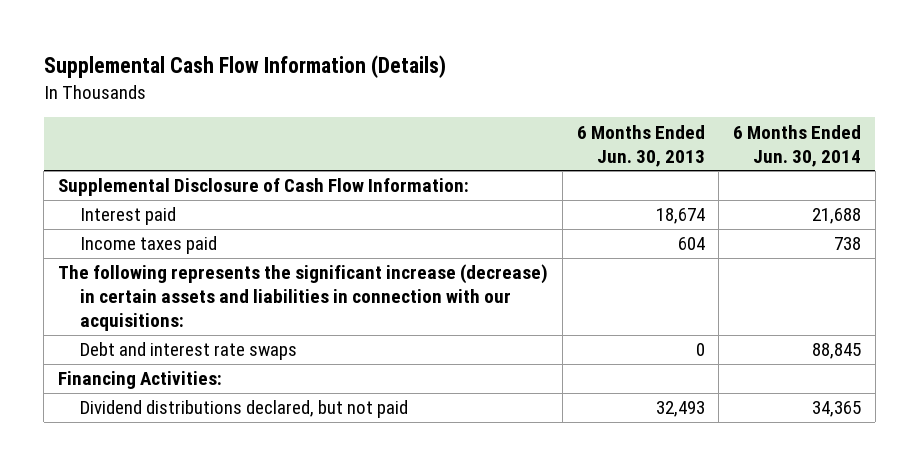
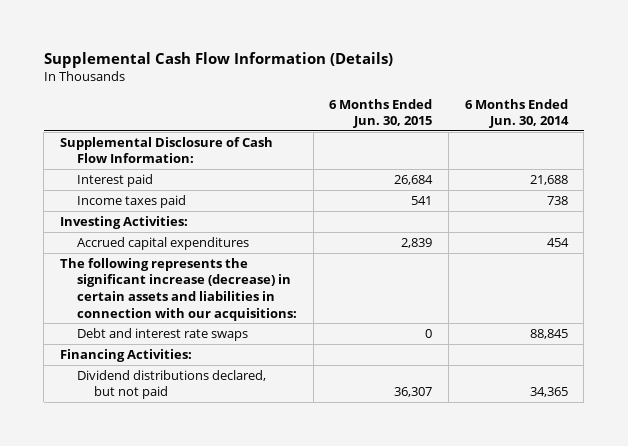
[576,124,705,167] 6 Months Ended Jun. 30, 2013 -> none
none -> [329,98,433,129] 6 Months Ended Jun. 30, 2015
none -> [59,215,188,229] Investing Activities:
none -> [76,236,249,250] Accrued capital expenditures

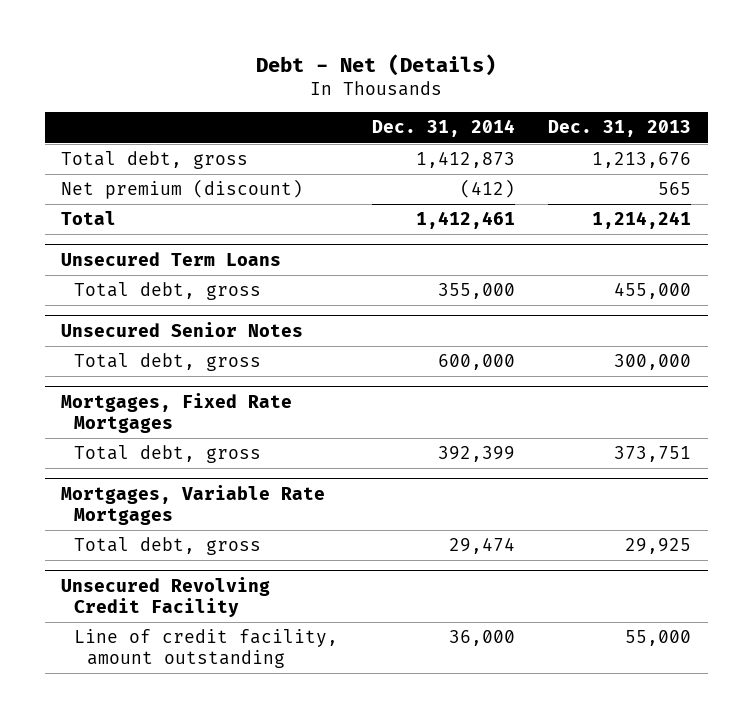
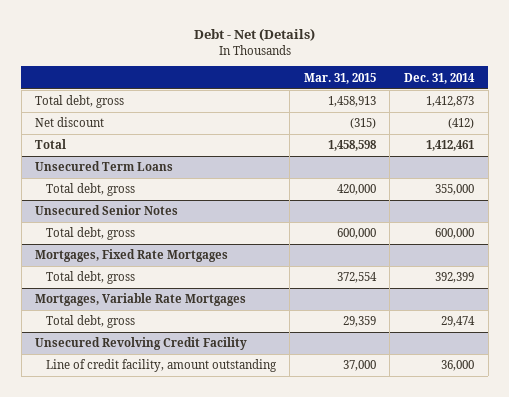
[548,120,692,138] Dec. 31, 2013 -> none
none -> [303,72,376,84] Mar. 31, 2015
[61,179,304,200] Net premium (discount) -> [35,117,105,128] Net discount

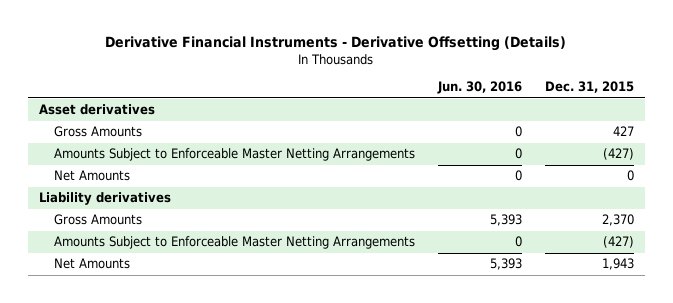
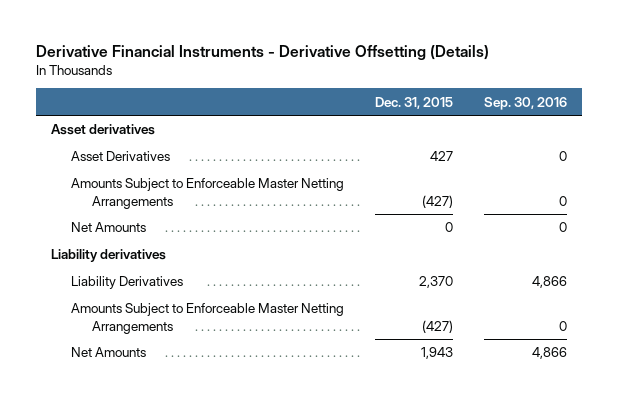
[436,81,522,95] Jun. 30, 2016 -> none
none -> [483,96,567,110] Sep. 30, 2016
[53,126,142,138] Gross Amounts -> [71,151,171,162] Asset Derivatives
[53,214,142,226] Gross Amounts -> [71,276,184,290] Liability Derivatives

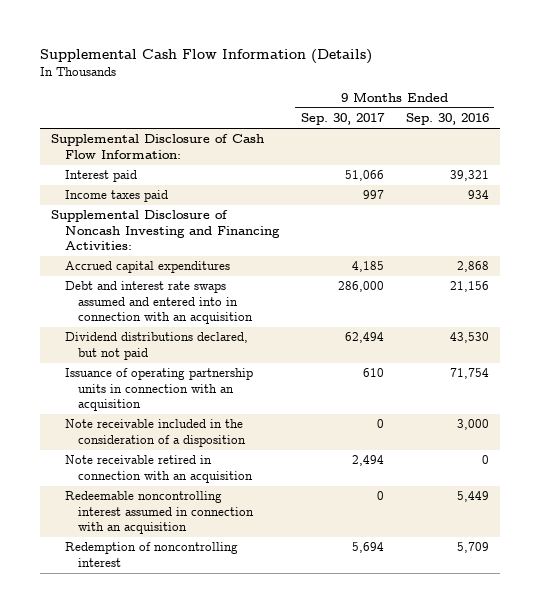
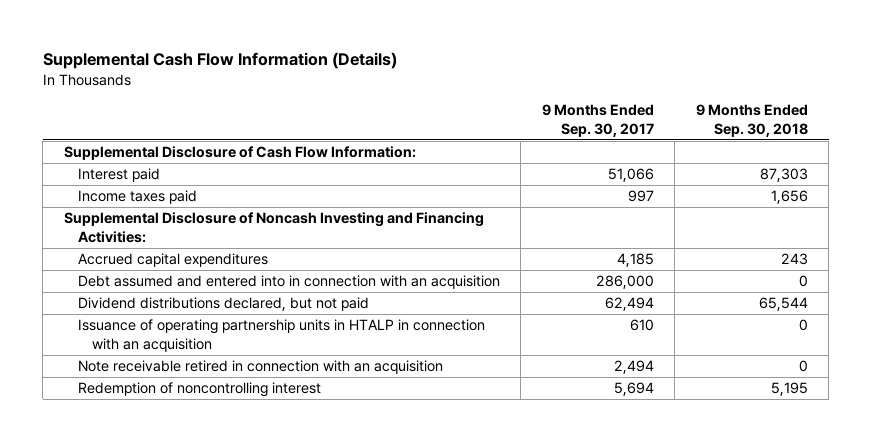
[405,113,489,126] Sep. 30, 2016 -> none
none -> [695,104,808,137] 9 Months Ended Sep. 30, 2018
[64,281,254,325] Debt and interest rate swaps assumed and entered into in connection with an acquisition -> [77,275,500,290] Debt assumed and entered into in connection with an acquisition
[64,419,247,447] Note receivable included in the consideration of a disposition -> none
[64,368,253,412] Issuance of operating partnership units in connection with an acquisition -> [77,319,485,352] Issuance of operating partnership units in HTALP in connection with an acquisition
[64,491,255,535] Redeemable noncontrolling interest assumed in connection with an acquisition -> none

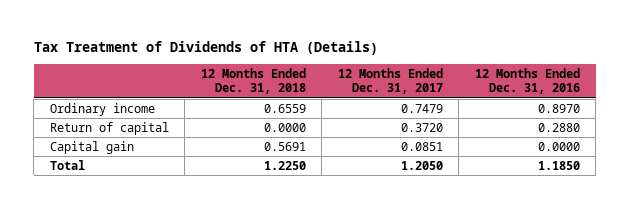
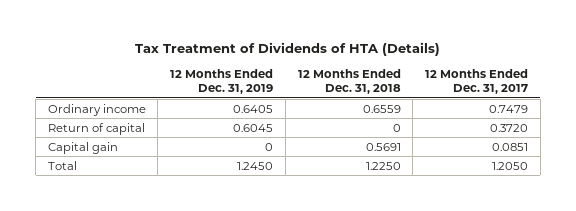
[474,67,580,95] 12 Months Ended Dec. 31, 2016 -> none
none -> [170,69,274,95] 12 Months Ended Dec. 31, 2019
[263,122,306,132] 0.0000 -> [392,123,401,132] 0

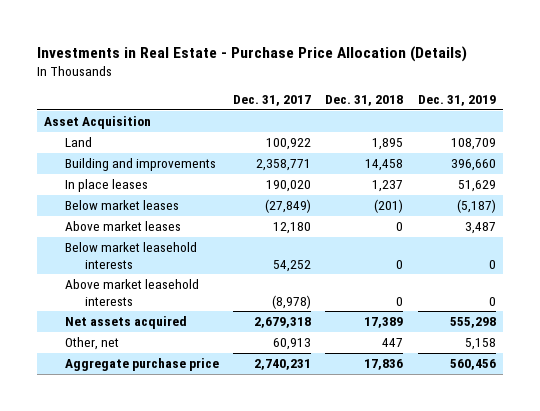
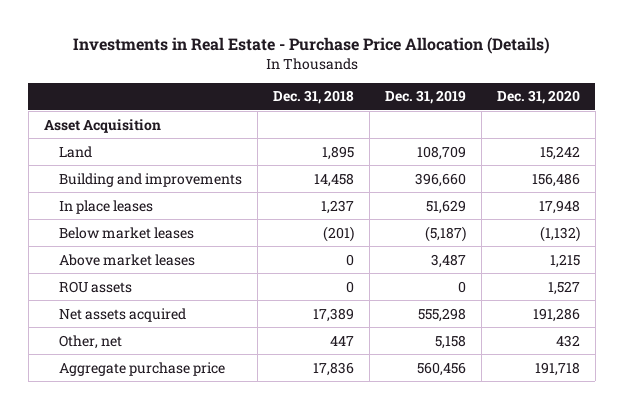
[233,94,312,106] Dec. 31, 2017 -> none
none -> [496,90,580,105] Dec. 31, 2020
[64,242,197,269] Below market leasehold interests -> none
[64,279,199,306] Above market leasehold interests -> none
none -> [59,280,133,293] ROU assets

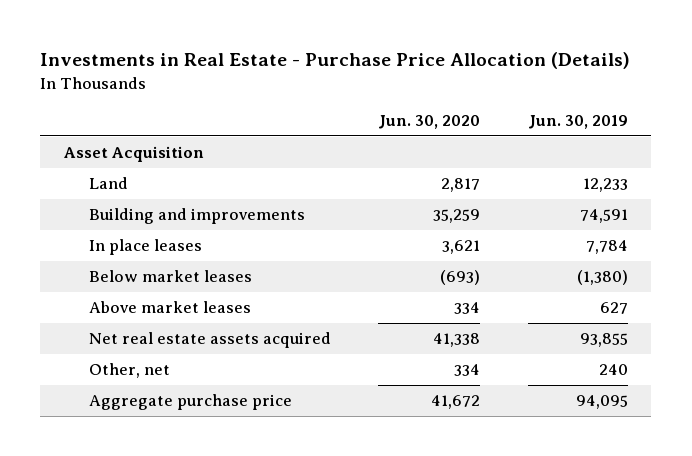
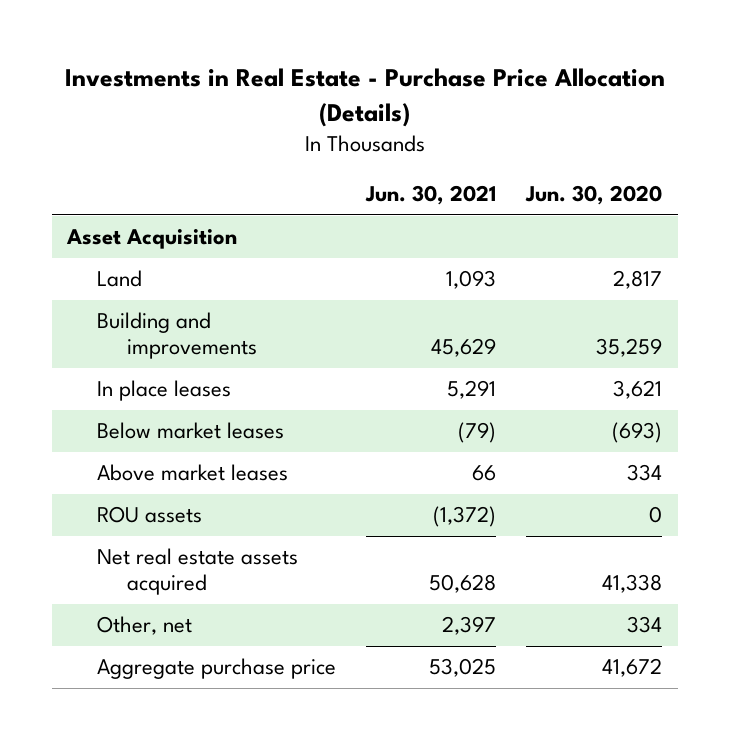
[527,115,628,130] Jun. 30, 2019 -> none
none -> [365,185,497,206] Jun. 30, 2021
none -> [96,506,202,524] ROU assets

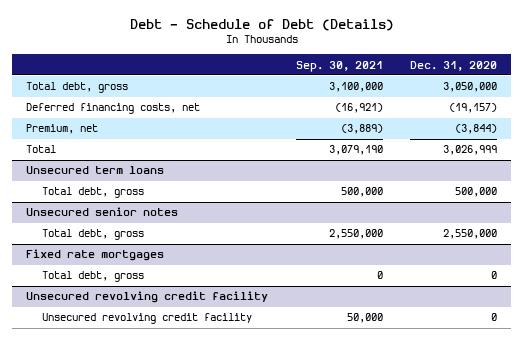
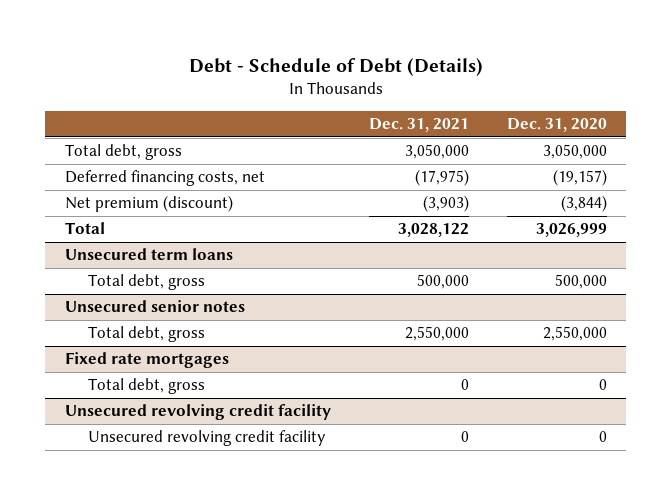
[295,60,383,72] Sep. 30, 2021 -> none
none -> [368,118,469,133] Dec. 31, 2021
[26,124,99,135] Premium, net -> [64,195,233,213] Net premium (discount)

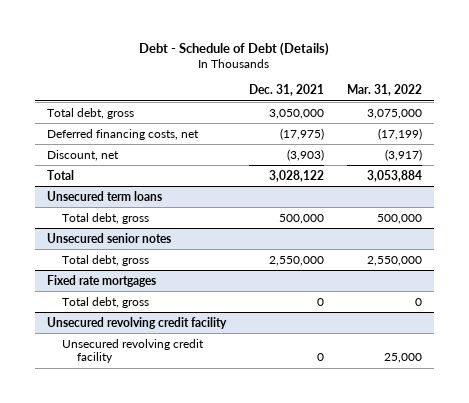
[507,118,608,133] Dec. 31, 2020 -> none
none -> [347,84,423,97] Mar. 31, 2022
[64,195,233,213] Net premium (discount) -> [46,149,119,161] Discount, net

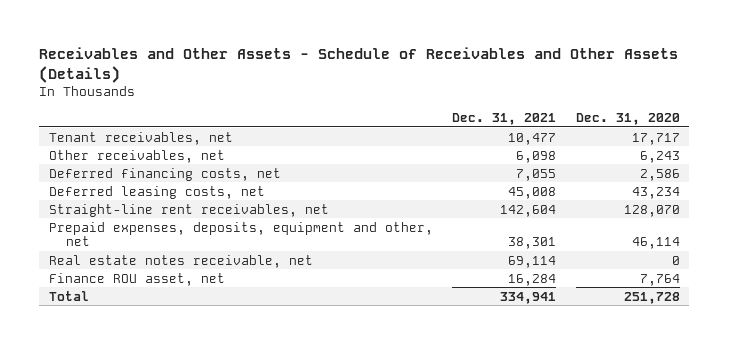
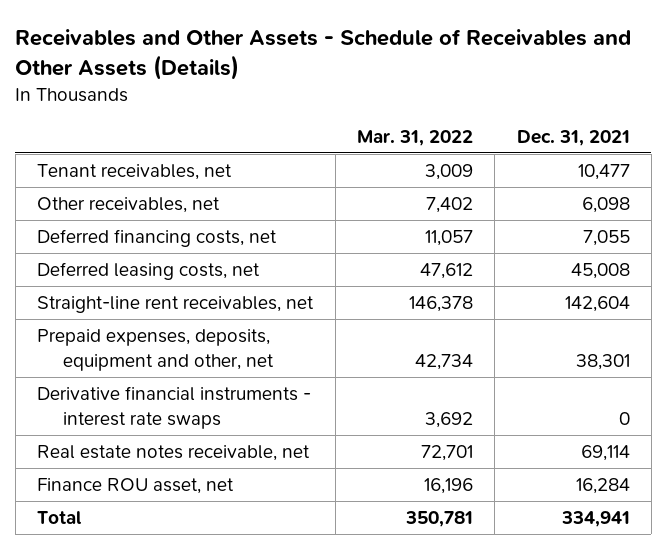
[575,112,680,125] Dec. 31, 2020 -> none
none -> [356,129,473,146] Mar. 31, 2022
none -> [37,385,312,429] Derivative financial instruments - interest rate swaps

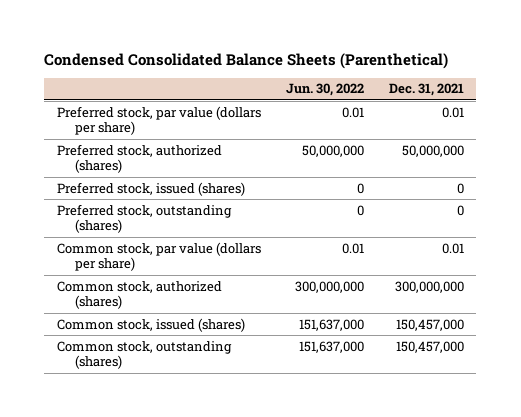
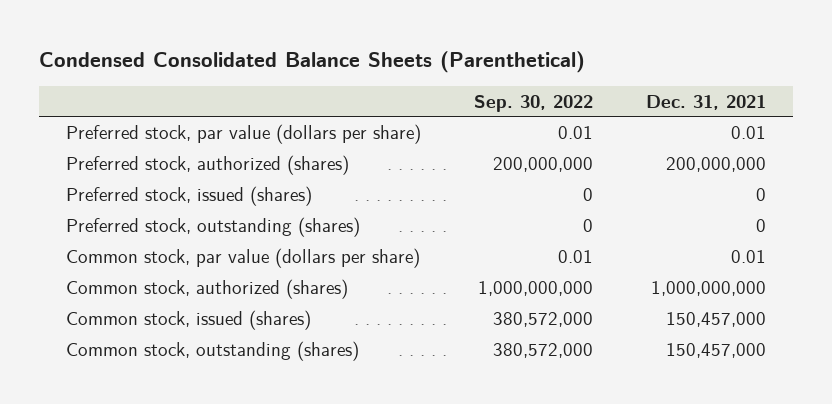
[285,83,364,97] Jun. 30, 2022 -> none
none -> [473,94,593,112] Sep. 30, 2022
[401,144,464,157] 50,000,000 -> [665,156,766,172] 200,000,000
[394,280,464,293] 300,000,000 -> [650,280,766,296] 1,000,000,000

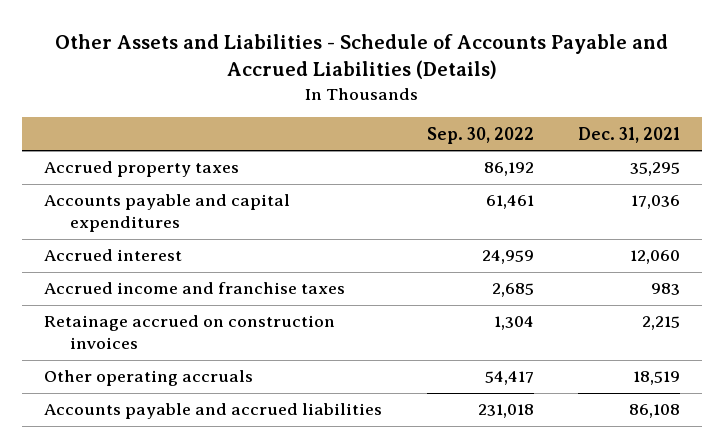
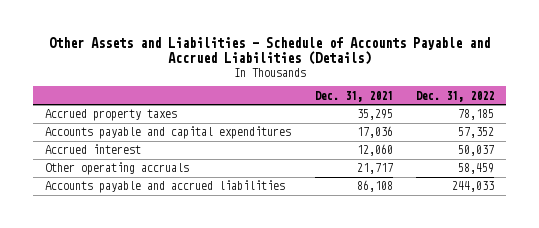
[426,126,534,144] Sep. 30, 2022 -> none
none -> [416,90,495,102] Dec. 31, 2022
[44,282,346,295] Accrued income and franchise taxes -> none
[44,315,336,350] Retainage accrued on construction invoices -> none
[632,371,680,386] 18,519 -> [356,163,393,175] 21,717

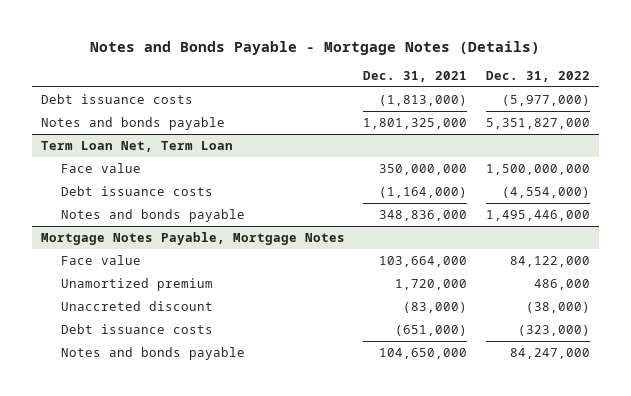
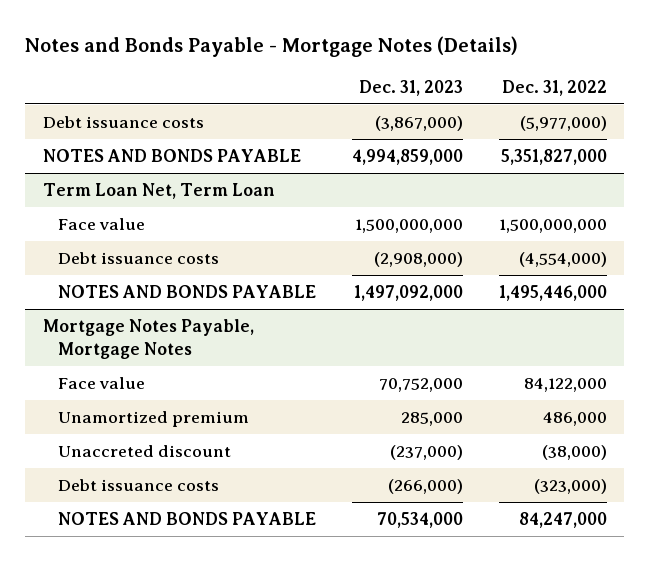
[363,71,468,83] Dec. 31, 2021 -> none
none -> [358,79,463,96] Dec. 31, 2023
[41,116,226,130] Notes and bonds payable -> [42,148,301,162] NOTES AND BONDS PAYABLE
[61,208,246,222] Notes and bonds payable -> [58,284,317,298] NOTES AND BONDS PAYABLE
[61,346,246,360] Notes and bonds payable -> [58,511,317,525] NOTES AND BONDS PAYABLE

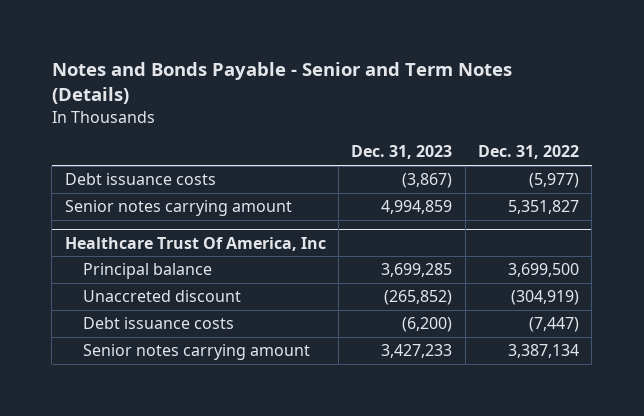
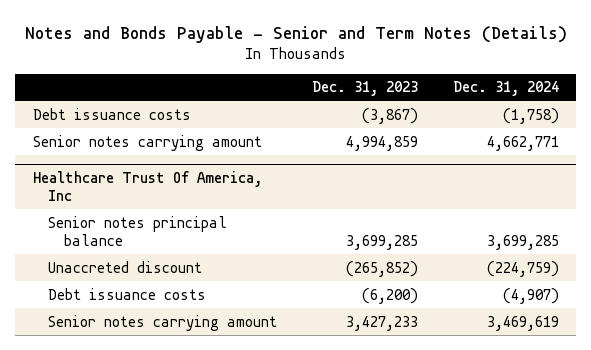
[478,145,580,160] Dec. 31, 2022 -> none
none -> [452,81,559,97] Dec. 31, 2024
[82,263,212,280] Principal balance -> [48,215,228,246] Senior notes principal balance

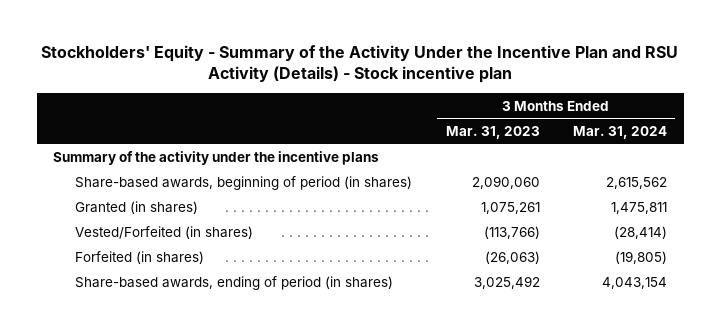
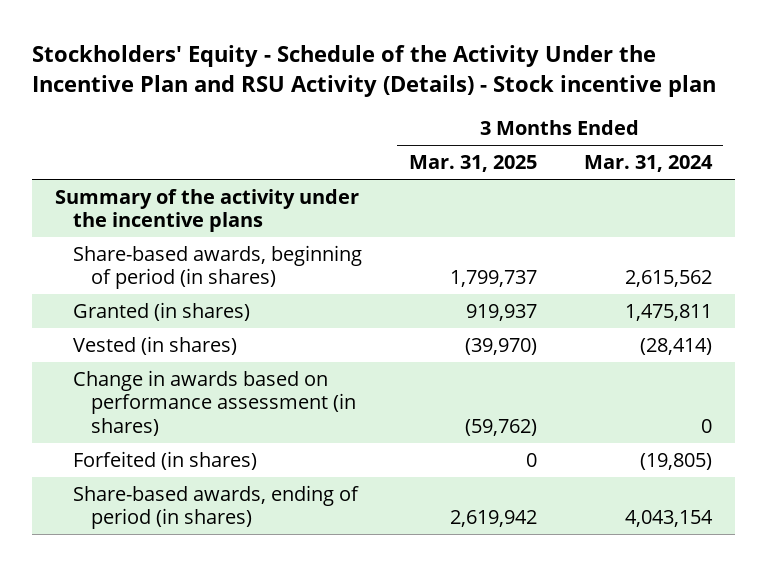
[41,45,679,84] Stockholders' Equity - Summary of the Activity Under the Incentive Plan and RSU Activity (Details) - Stock incentive plan -> [31,44,716,97] Stockholders' Equity - Schedule of the Activity Under the Incentive Plan and RSU Activity (Details) - Stock incentive plan
[445,125,540,139] Mar. 31, 2023 -> none
none -> [408,155,537,173] Mar. 31, 2025
[75,225,254,239] Vested/Forfeited (in shares) -> [72,335,237,355] Vested (in shares)
none -> [72,369,356,436] Change in awards based on performance assessment (in shares)

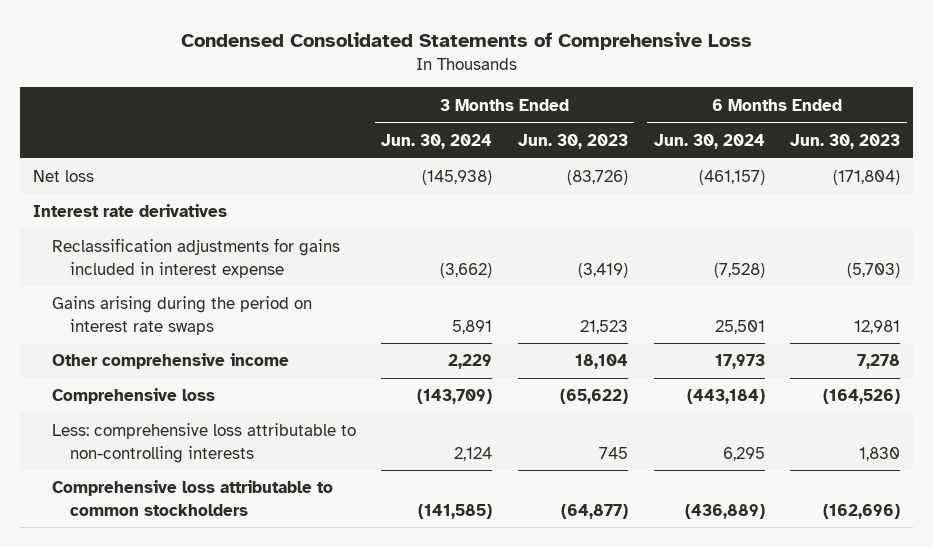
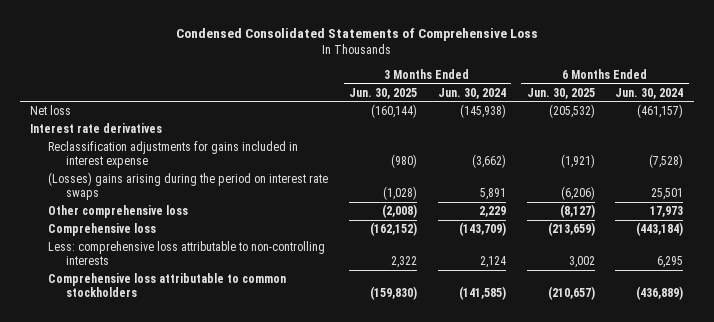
[517,134,628,150] Jun. 30, 2023 -> none
[790,134,901,150] Jun. 30, 2023 -> none
none -> [348,87,417,99] Jun. 30, 2025
none -> [526,87,595,99] Jun. 30, 2025
[51,296,312,335] Gains arising during the period on interest rate swaps -> [48,171,329,201] (Losses) gains arising during the period on interest rate swaps
[51,353,289,370] Other comprehensive income -> [48,204,189,218] Other comprehensive loss

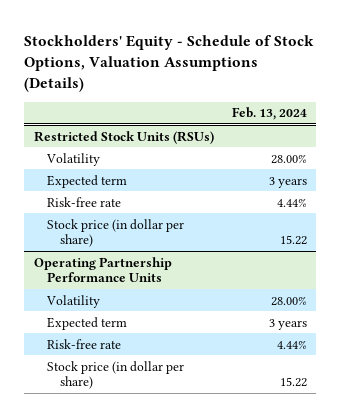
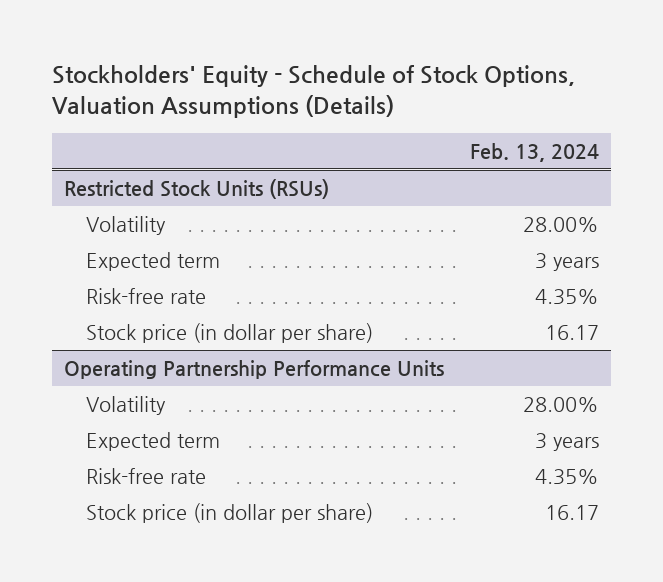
[277,197,308,207] 4.44% -> [534,288,599,305] 4.35%
[280,235,308,246] 15.22 -> [544,324,599,340] 16.17
[277,339,308,349] 4.44% -> [534,468,599,485] 4.35%
[280,377,308,388] 15.22 -> [544,504,599,520] 16.17

